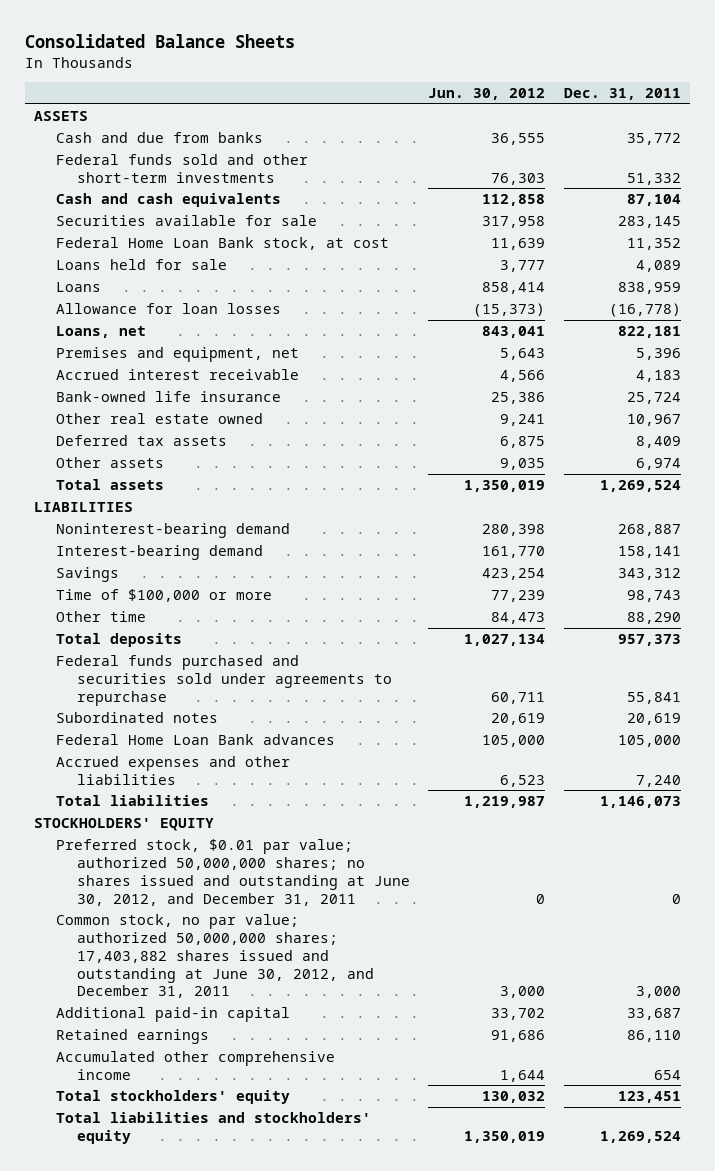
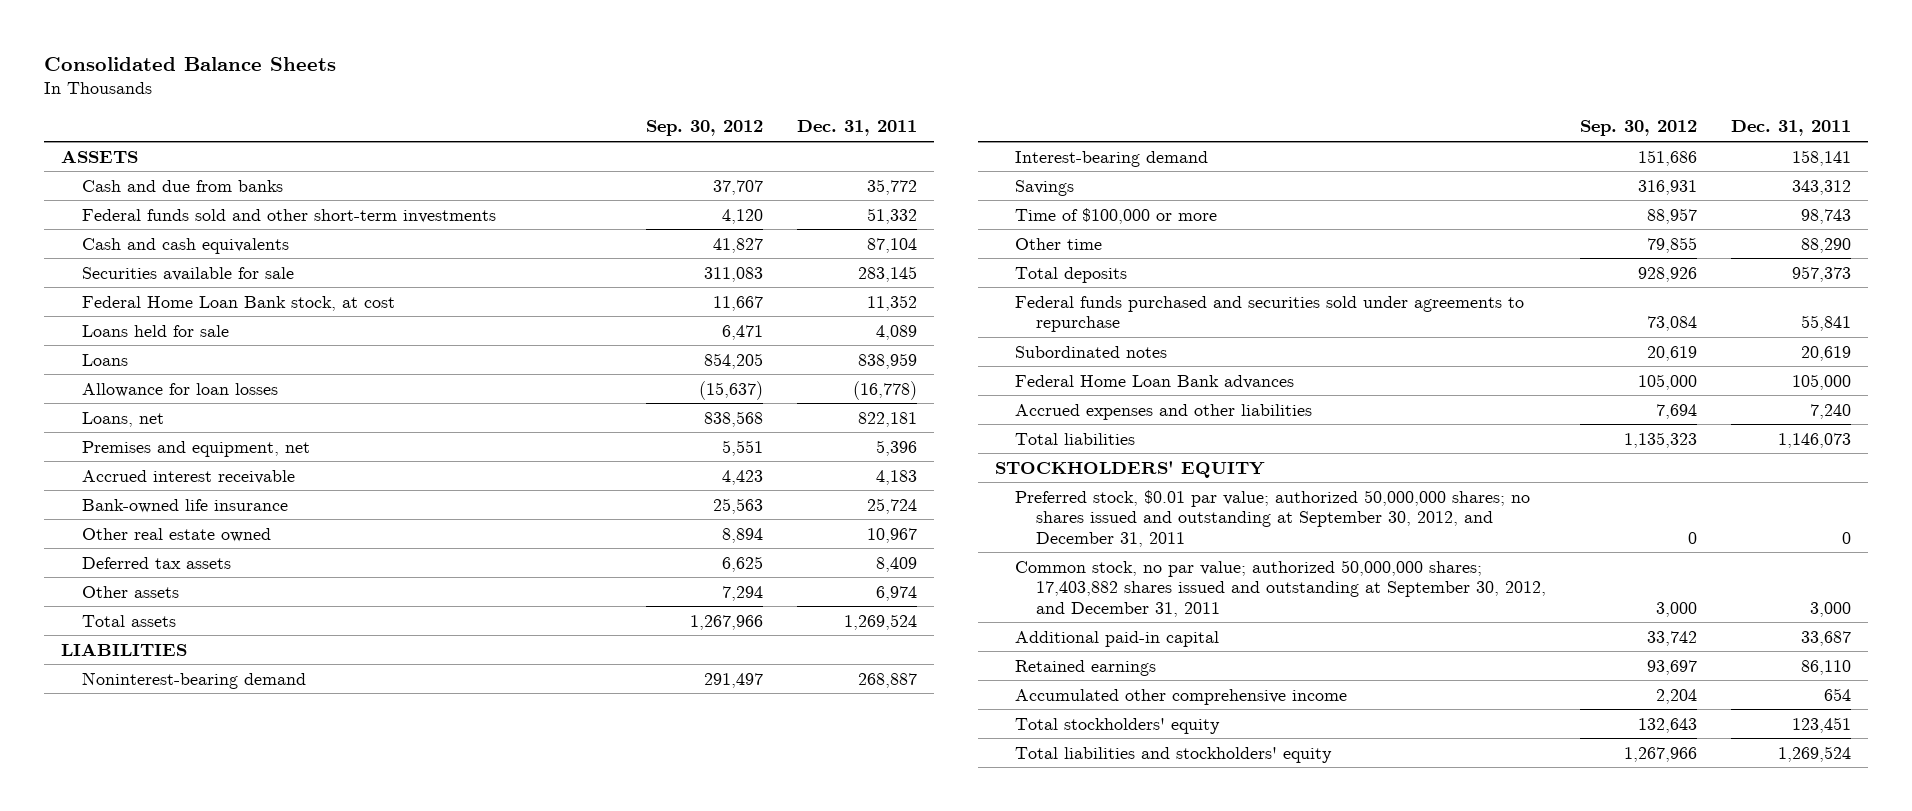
[428,88,546,101] Jun. 30, 2012 -> none
none -> [646,120,764,137] Sep. 30, 2012
[55,839,410,906] Preferred stock, $0.01 par value; authorized 50,000,000 shares; no shares issued and outstanding at June 30, 2012, and December 31, 2011 -> [1015,489,1531,547] Preferred stock, $0.01 par value; authorized 50,000,000 shares; no shares issued and outstanding at September 30, 2012, and December 31, 2011
[55,914,374,999] Common stock, no par value; authorized 50,000,000 shares; 17,403,882 shares issued and outstanding at June 30, 2012, and December 31, 2011 -> [1015,559,1547,617] Common stock, no par value; authorized 50,000,000 shares; 17,403,882 shares issued and outstanding at September 30, 2012, and December 31, 2011

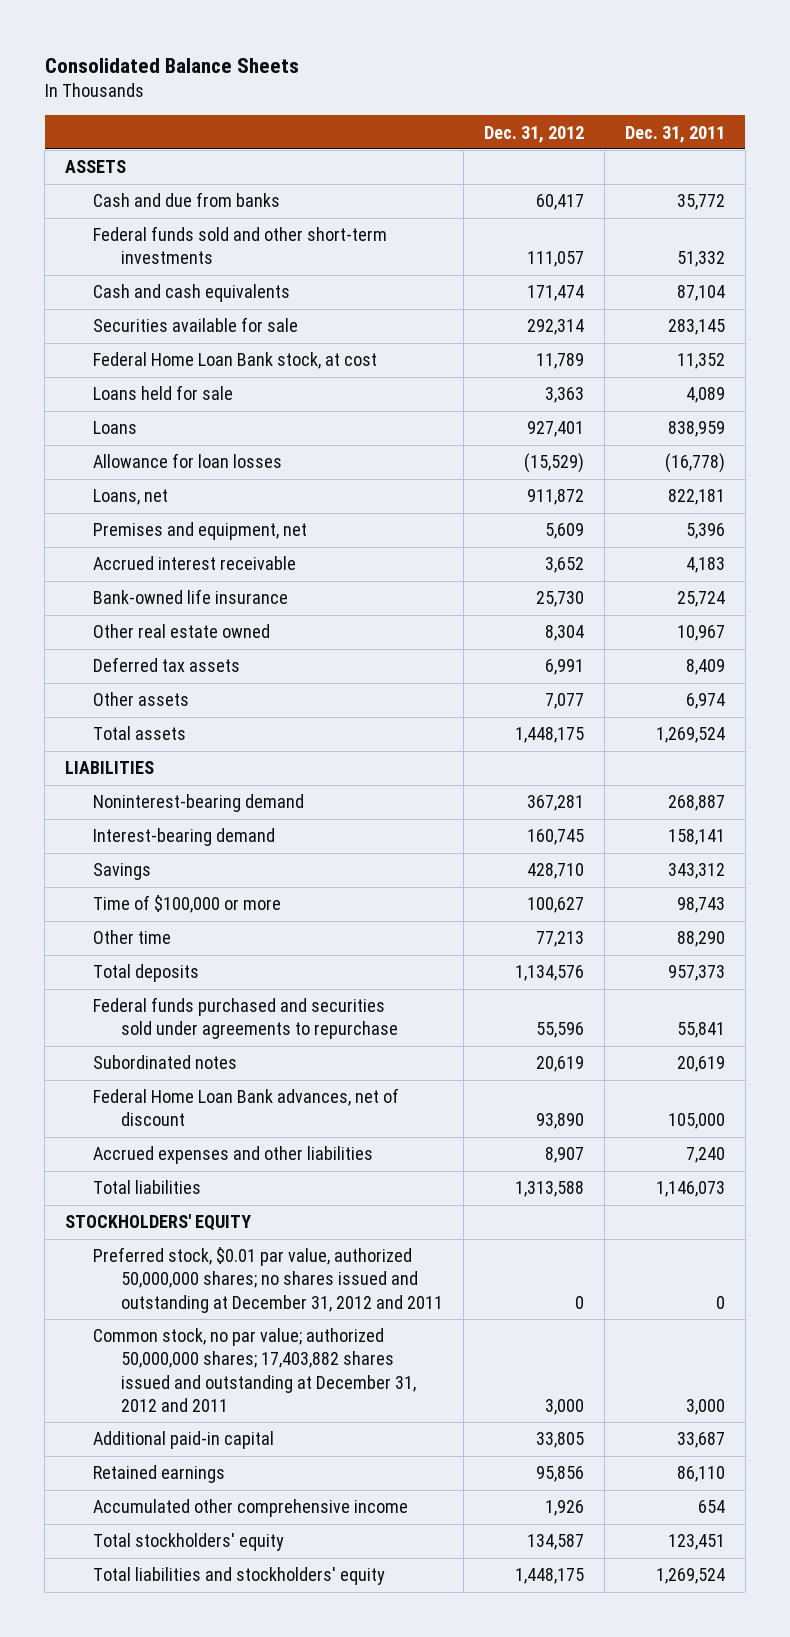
[646,120,764,137] Sep. 30, 2012 -> none
none -> [483,125,584,143] Dec. 31, 2012
[1015,374,1295,389] Federal Home Loan Bank advances -> [92,1088,399,1127] Federal Home Loan Bank advances, net of discount
[1015,489,1531,547] Preferred stock, $0.01 par value; authorized 50,000,000 shares; no shares issued and outstanding at September 30, 2012, and December 31, 2011 -> [92,1247,443,1313] Preferred stock, $0.01 par value, authorized 50,000,000 shares; no shares issued and outstanding at December 31, 2012 and 2011
[1015,559,1547,617] Common stock, no par value; authorized 50,000,000 shares; 17,403,882 shares issued and outstanding at September 30, 2012, and December 31, 2011 -> [92,1328,416,1412] Common stock, no par value; authorized 50,000,000 shares; 17,403,882 shares issued and outstanding at December 31, 2012 and 2011

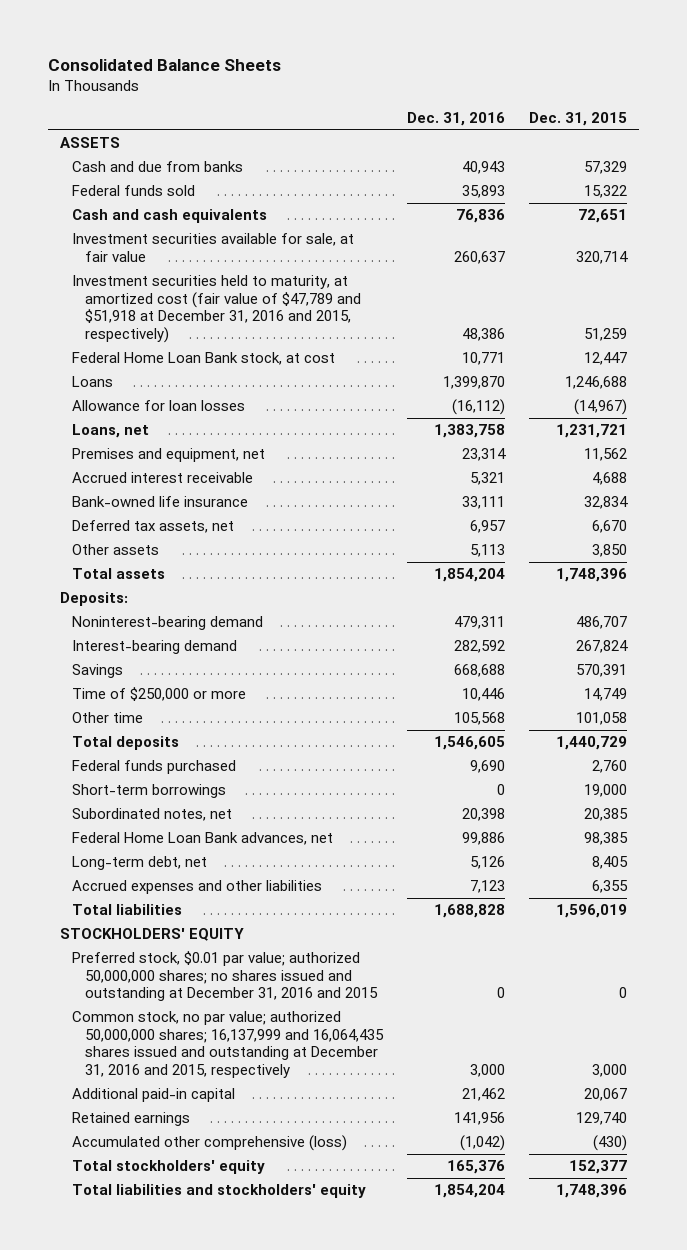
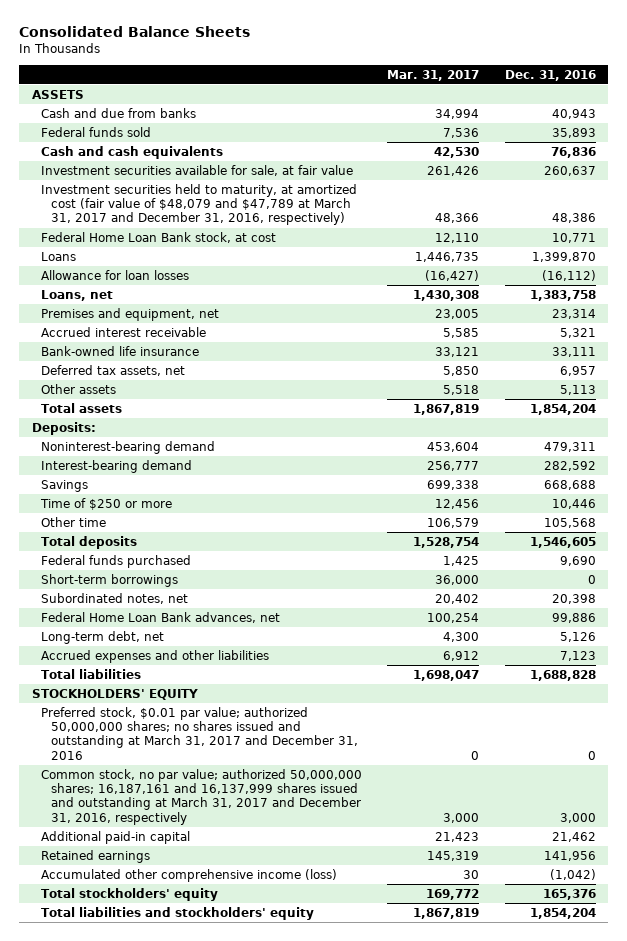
[528,112,627,127] Dec. 31, 2015 -> none
none -> [387,69,480,81] Mar. 31, 2017
[72,275,361,343] Investment securities held to maturity, at amortized cost (fair value of $47,789 and $51,918 at December 31, 2016 and 2015, respectively) -> [41,183,358,226] Investment securities held to maturity, at amortized cost (fair value of $48,079 and $47,789 at March 31, 2017 and December 31, 2016, respectively)
[72,687,247,702] Time of $250,000 or more -> [40,497,173,510] Time of $250 or more
[72,951,378,1002] Preferred stock, $0.01 par value; authorized 50,000,000 shares; no shares issued and outstanding at December 31, 2016 and 2015 -> [41,706,359,760] Preferred stock, $0.01 par value; authorized 50,000,000 shares; no shares issued and outstanding at March 31, 2017 and December 31, 2016
[72,1011,384,1078] Common stock, no par value; authorized 50,000,000 shares; 16,137,999 and 16,064,435 shares issued and outstanding at December 31, 2016 and 2015, respectively -> [41,768,363,825] Common stock, no par value; authorized 50,000,000 shares; 16,187,161 and 16,137,999 shares issued and outstanding at March 31, 2017 and December 31, 2016, respectively
[72,1135,348,1152] Accumulated other comprehensive (loss) -> [41,868,338,882] Accumulated other comprehensive income (loss)

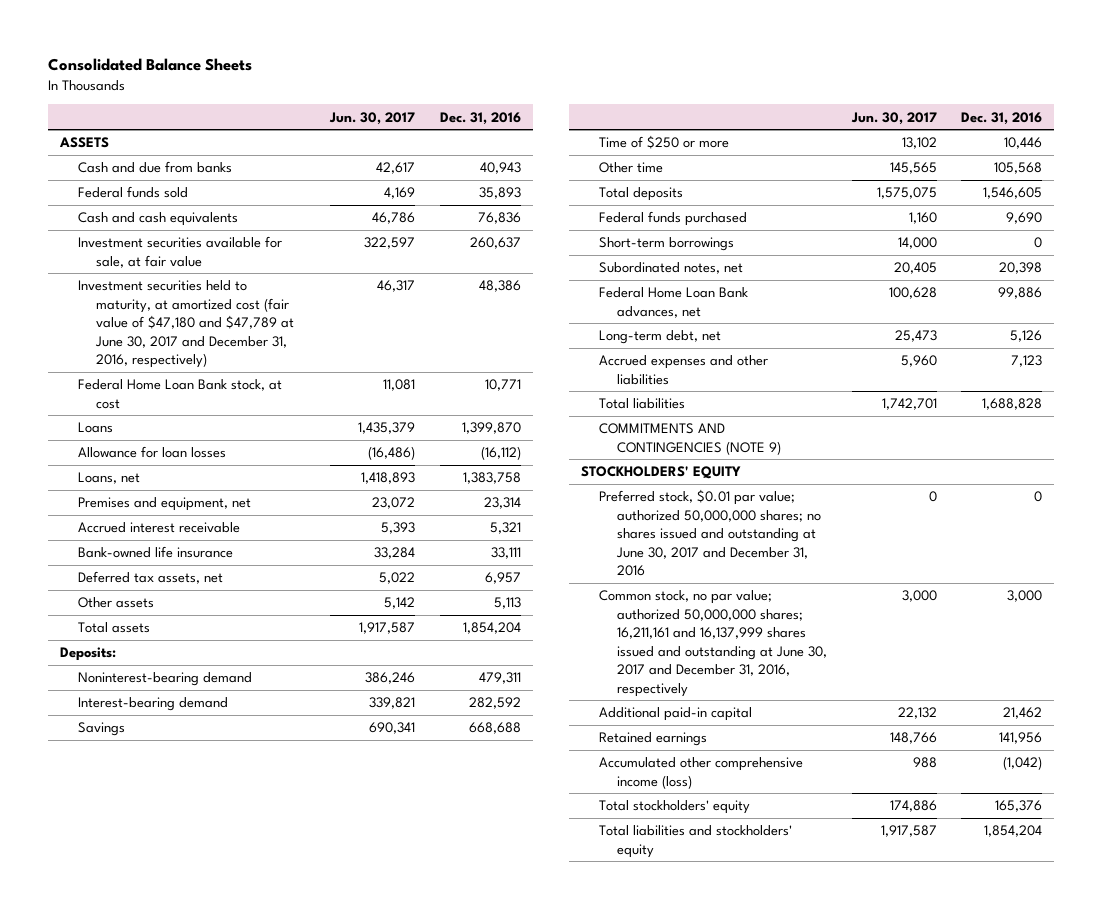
[387,69,480,81] Mar. 31, 2017 -> none
none -> [329,111,416,125] Jun. 30, 2017
[41,183,358,226] Investment securities held to maturity, at amortized cost (fair value of $48,079 and $47,789 at March 31, 2017 and December 31, 2016, respectively) -> [77,280,294,369] Investment securities held to maturity, at amortized cost (fair value of $47,180 and $47,789 at June 30, 2017 and December 31, 2016, respectively)
none -> [599,423,782,455] COMMITMENTS AND CONTINGENCIES (NOTE 9)
[41,706,359,760] Preferred stock, $0.01 par value; authorized 50,000,000 shares; no shares issued and outstanding at March 31, 2017 and December 31, 2016 -> [599,489,822,577] Preferred stock, $0.01 par value; authorized 50,000,000 shares; no shares issued and outstanding at June 30, 2017 and December 31, 2016
[41,768,363,825] Common stock, no par value; authorized 50,000,000 shares; 16,187,161 and 16,137,999 shares issued and outstanding at March 31, 2017 and December 31, 2016, respectively -> [599,590,828,697] Common stock, no par value; authorized 50,000,000 shares; 16,211,161 and 16,137,999 shares issued and outstanding at June 30, 2017 and December 31, 2016, respectively

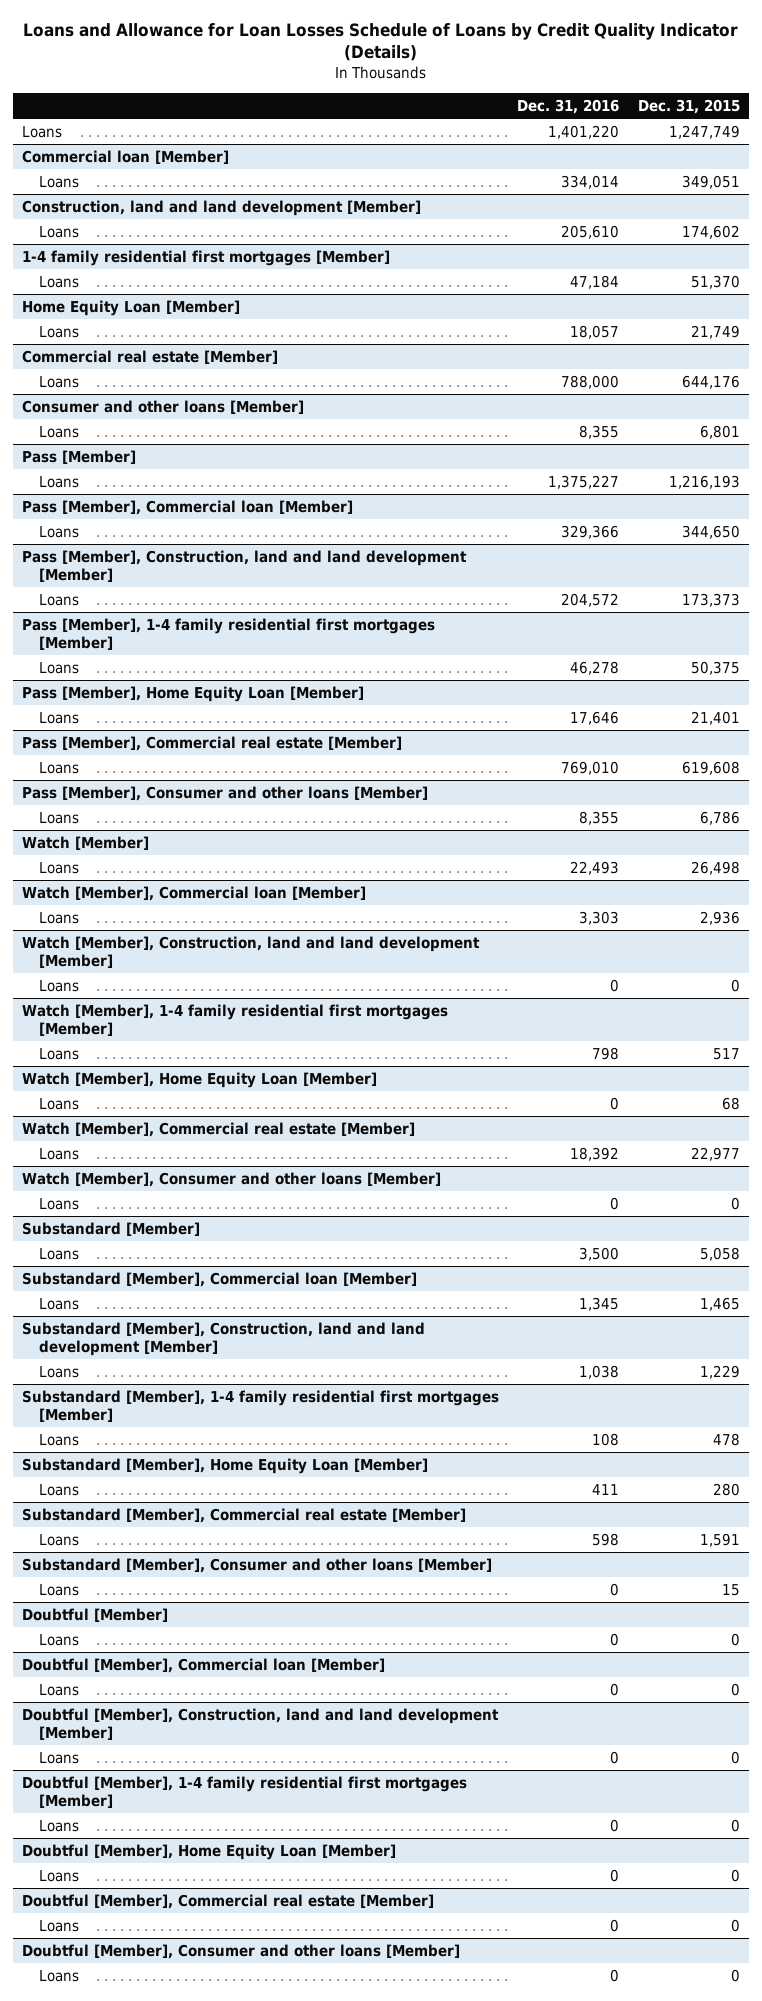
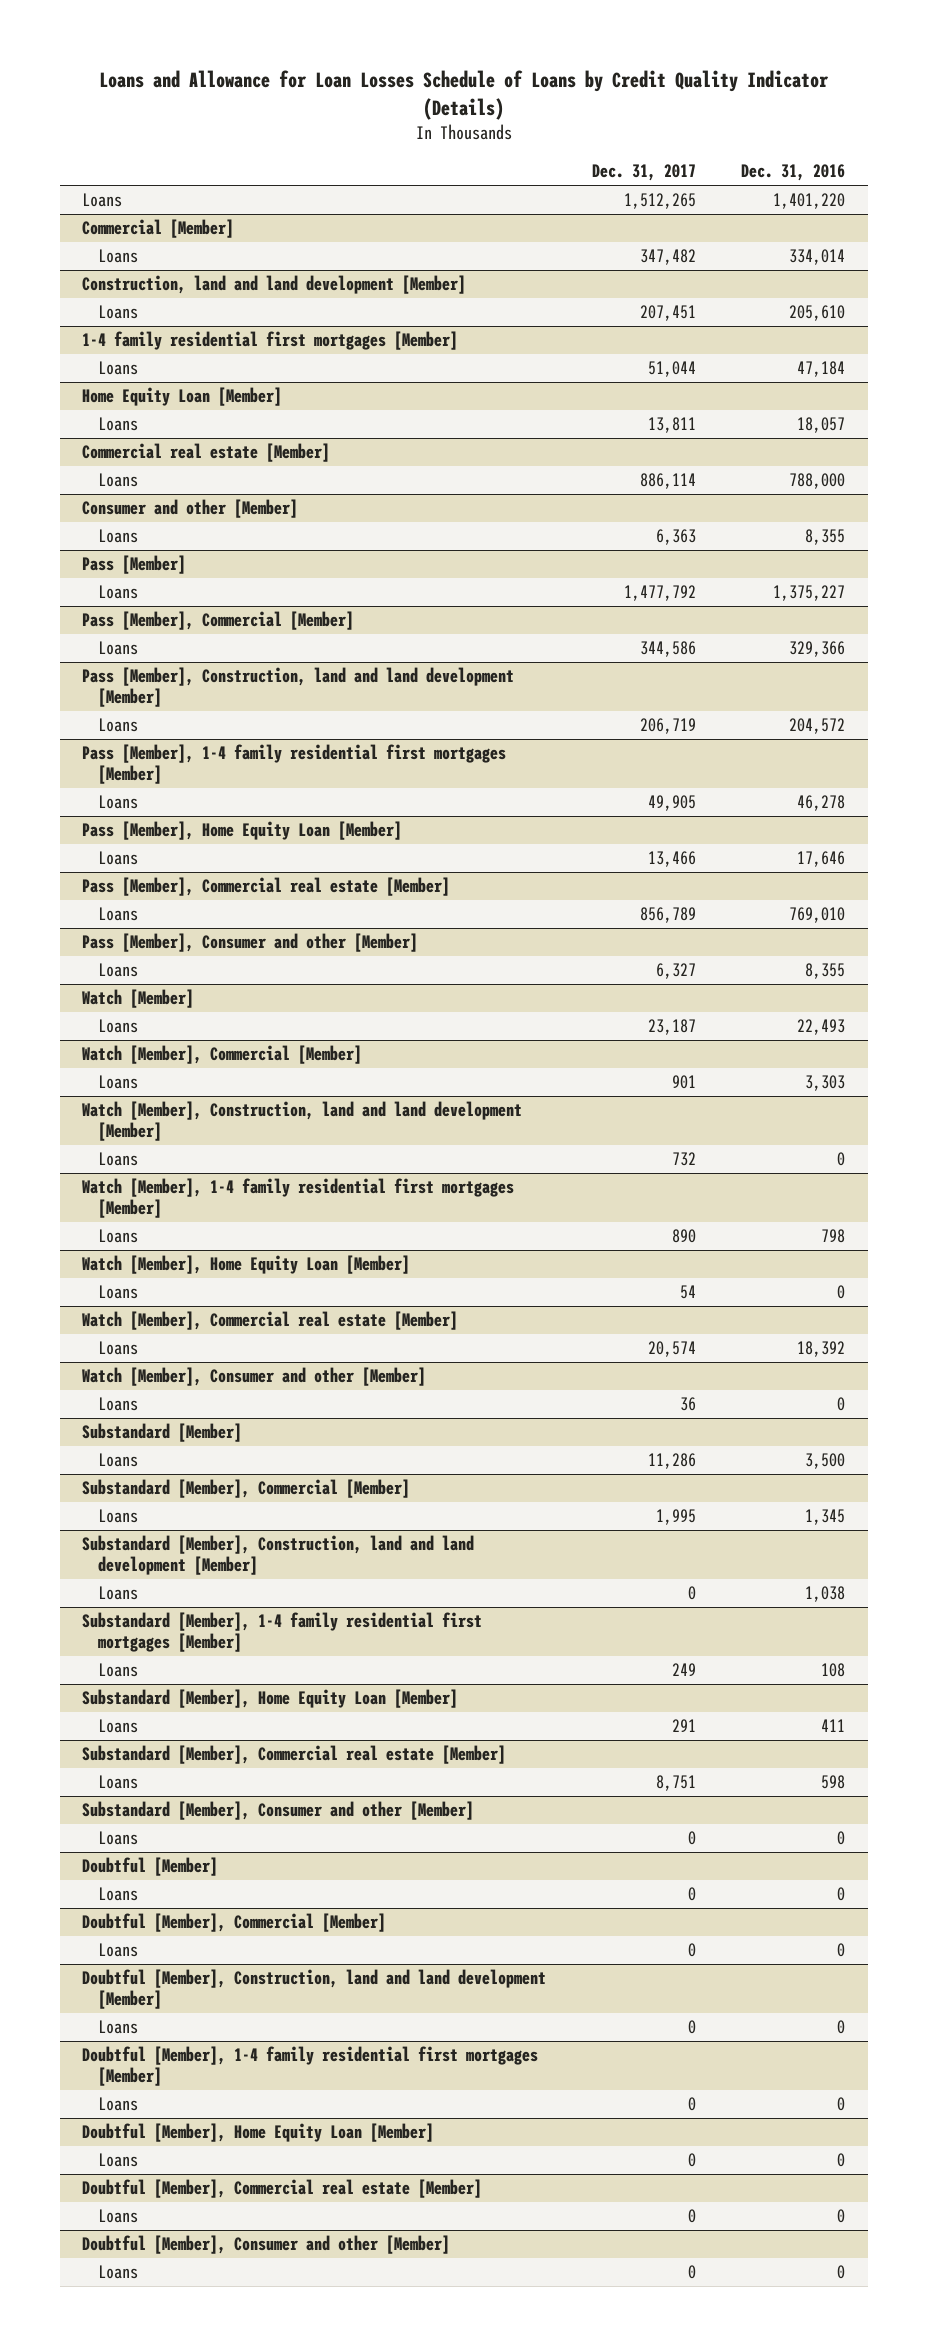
[637,98,740,114] Dec. 31, 2015 -> none
none -> [591,164,696,182] Dec. 31, 2017
[21,150,229,165] Commercial loan [Member] -> [82,219,235,239] Commercial [Member]
[21,400,304,415] Consumer and other loans [Member] -> [82,499,299,519] Consumer and other [Member]
[21,500,353,516] Pass [Member], Commercial loan [Member] -> [82,611,355,631] Pass [Member], Commercial [Member]
[21,786,428,802] Pass [Member], Consumer and other loans [Member] -> [82,933,419,953] Pass [Member], Consumer and other [Member]
[21,886,366,902] Watch [Member], Commercial loan [Member] -> [82,1045,363,1065] Watch [Member], Commercial [Member]
[21,1172,441,1188] Watch [Member], Consumer and other loans [Member] -> [82,1367,427,1387] Watch [Member], Consumer and other [Member]
[21,1272,417,1288] Substandard [Member], Commercial loan [Member] -> [82,1479,411,1499] Substandard [Member], Commercial [Member]
[21,1558,492,1574] Substandard [Member], Consumer and other loans [Member] -> [82,1801,475,1821] Substandard [Member], Consumer and other [Member]
[21,1658,385,1674] Doubtful [Member], Commercial loan [Member] -> [82,1913,387,1933] Doubtful [Member], Commercial [Member]
[21,1944,460,1960] Doubtful [Member], Consumer and other loans [Member] -> [82,2235,451,2255] Doubtful [Member], Consumer and other [Member]

